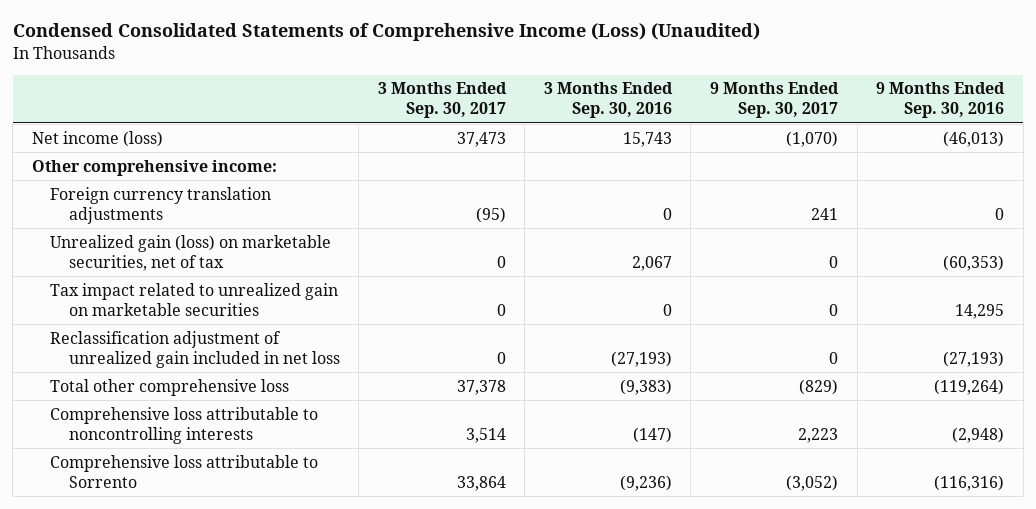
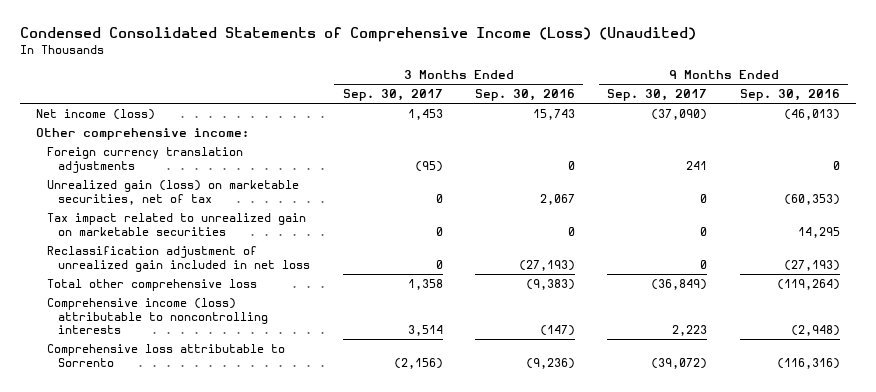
[456,131,506,147] 37,473 -> [407,108,443,120] 1,453
[786,130,839,147] (1,070) -> [651,108,708,120] (37,090)
[456,379,506,395] 37,378 -> [407,278,443,290] 1,358
[799,378,839,395] (829) -> [651,278,708,290] (36,849)
[50,406,319,444] Comprehensive loss attributable to noncontrolling interests -> [47,297,269,335] Comprehensive income (loss) attributable to noncontrolling interests
[456,475,506,491] 33,864 -> [393,357,443,369] (2,156)
[786,474,839,491] (3,052) -> [651,357,708,369] (39,072)

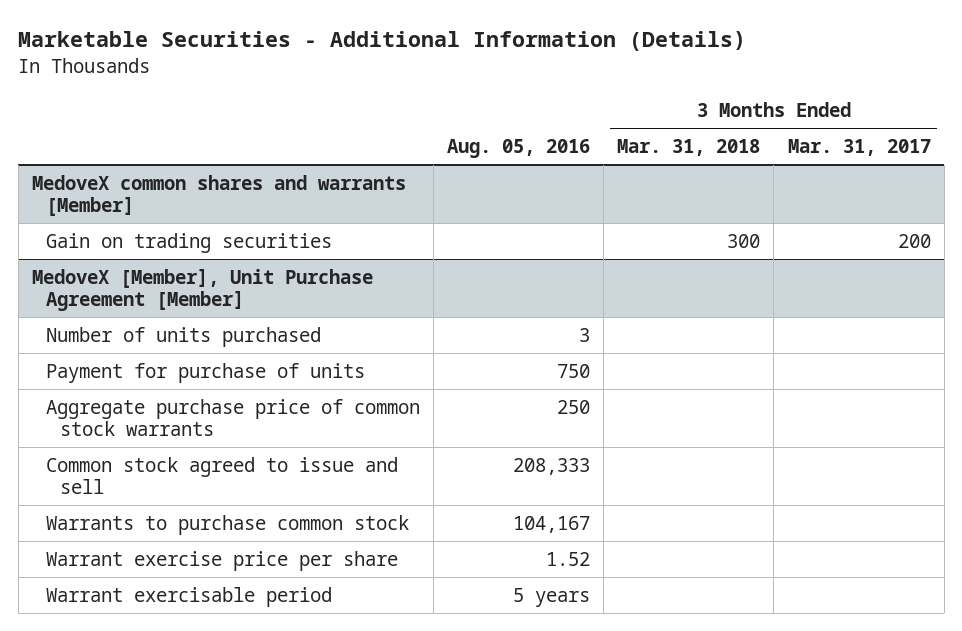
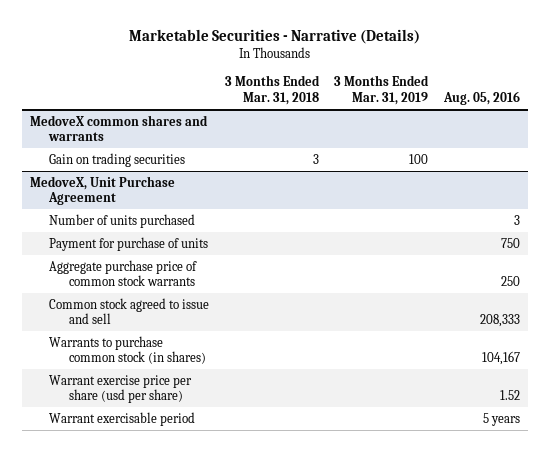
[18,31,747,52] Marketable Securities - Additional Information (Details) -> [128,29,420,45] Marketable Securities - Narrative (Details)
[787,138,931,156] Mar. 31, 2017 -> none
none -> [334,75,430,106] 3 Months Ended Mar. 31, 2019
[31,174,406,216] MedoveX common shares and warrants [Member] -> [29,114,208,142] MedoveX common shares and warrants
[727,233,761,248] 300 -> [312,153,319,164] 3
[31,268,373,311] MedoveX [Member], Unit Purchase Agreement [Member] -> [29,175,175,206] MedoveX, Unit Purchase Agreement
[45,514,409,535] Warrants to purchase common stock -> [49,335,206,365] Warrants to purchase common stock (in shares)
[45,550,398,571] Warrant exercise price per share -> [49,374,193,404] Warrant exercise price per share (usd per share)

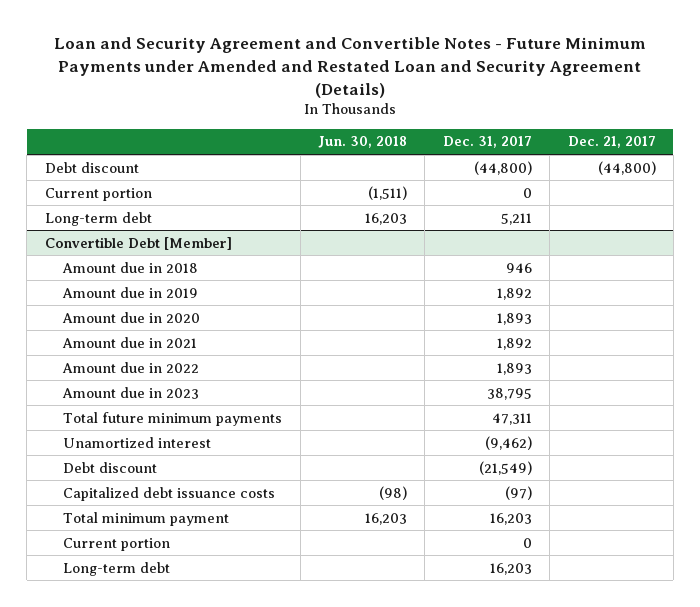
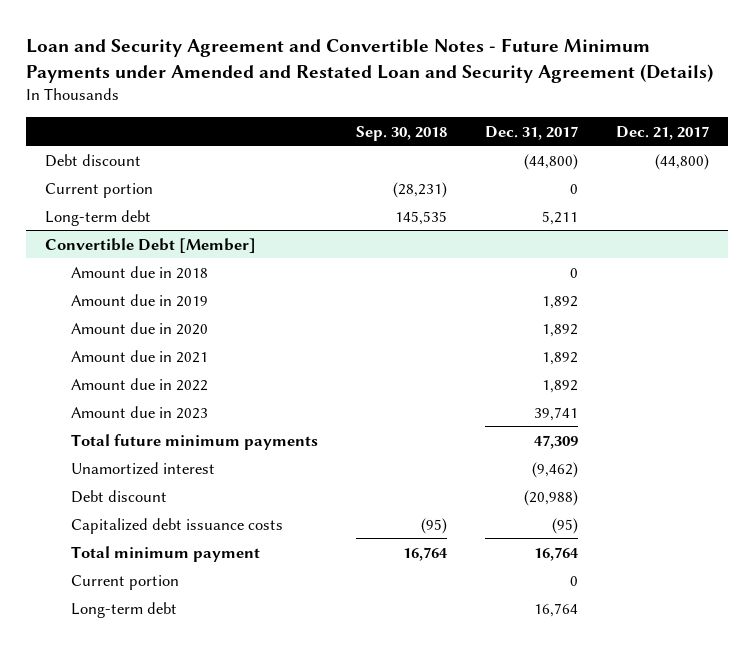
[318,136,408,149] Jun. 30, 2018 -> none
none -> [356,125,448,141] Sep. 30, 2018
[505,262,532,273] 946 -> [570,267,579,278] 0
[496,312,532,325] 1,893 -> [542,323,579,337] 1,892
[496,362,532,375] 1,893 -> [542,379,579,393] 1,892
[486,387,532,400] 38,795 -> [534,406,579,421] 39,741
[491,412,532,425] 47,311 -> [534,434,579,449] 47,309
[478,460,532,475] (21,549) -> [524,489,579,506] (20,988)
[504,485,532,500] (97) -> [552,517,579,534] (95)
[489,512,532,525] 16,203 -> [534,546,580,561] 16,764
[489,562,532,575] 16,203 -> [534,602,579,617] 16,764

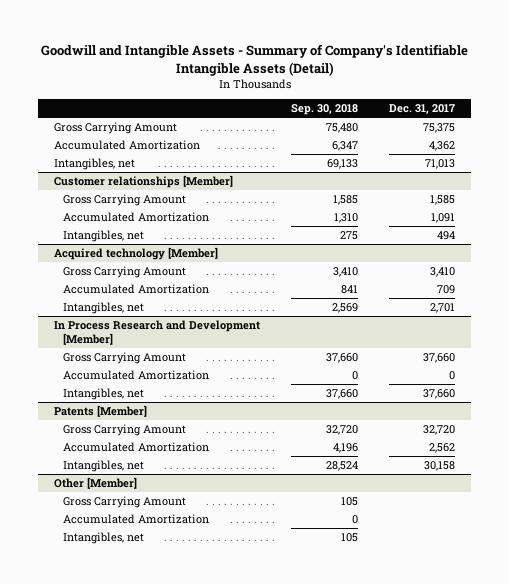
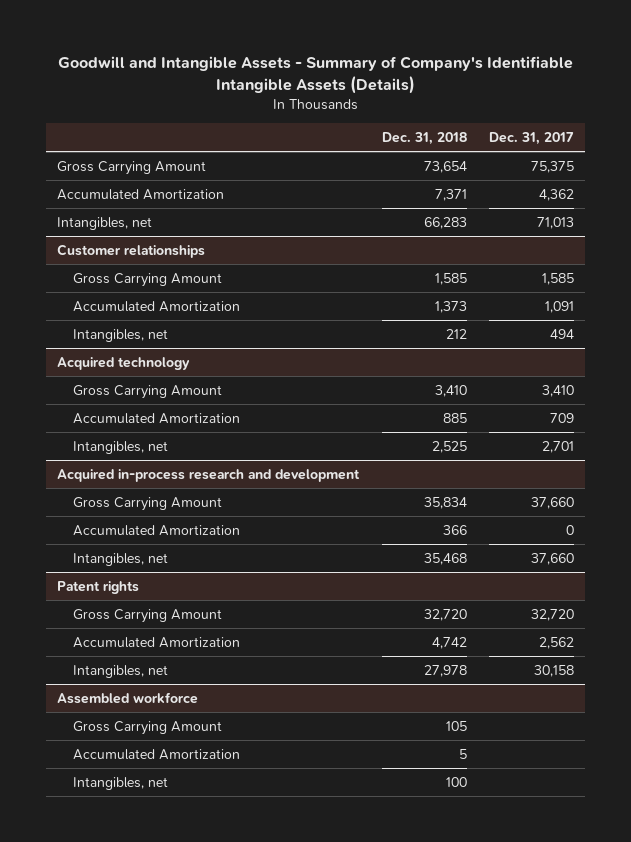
[40,44,468,76] Goodwill and Intangible Assets - Summary of Company's Identifiable Intangible Assets (Detail) -> [57,56,573,95] Goodwill and Intangible Assets - Summary of Company's Identifiable Intangible Assets (Details)
[291,104,359,116] Sep. 30, 2018 -> none
none -> [381,131,467,145] Dec. 31, 2018
[53,175,233,189] Customer relationships [Member] -> [57,243,206,258] Customer relationships
[53,247,218,261] Acquired technology [Member] -> [57,356,191,370] Acquired technology
[53,320,260,345] In Process Research and Development [Member] -> [57,468,361,482] Acquired in-process research and development
[53,405,147,418] Patents [Member] -> [57,580,140,594] Patent rights
[53,477,137,490] Other [Member] -> none
none -> [57,691,199,704] Assembled workforce

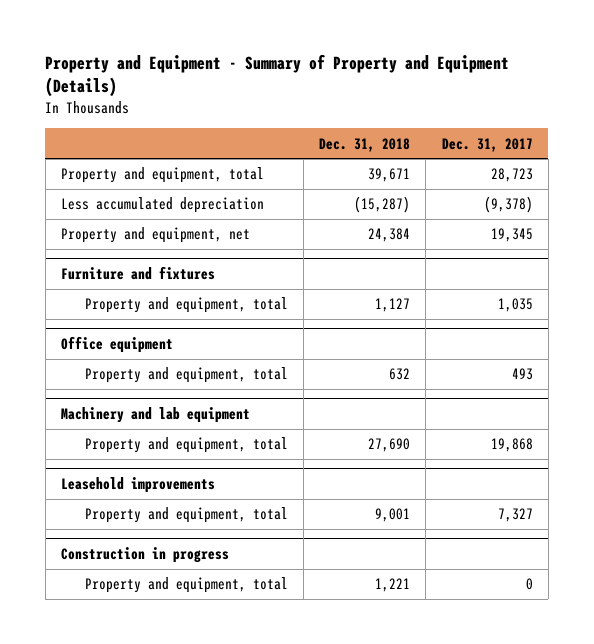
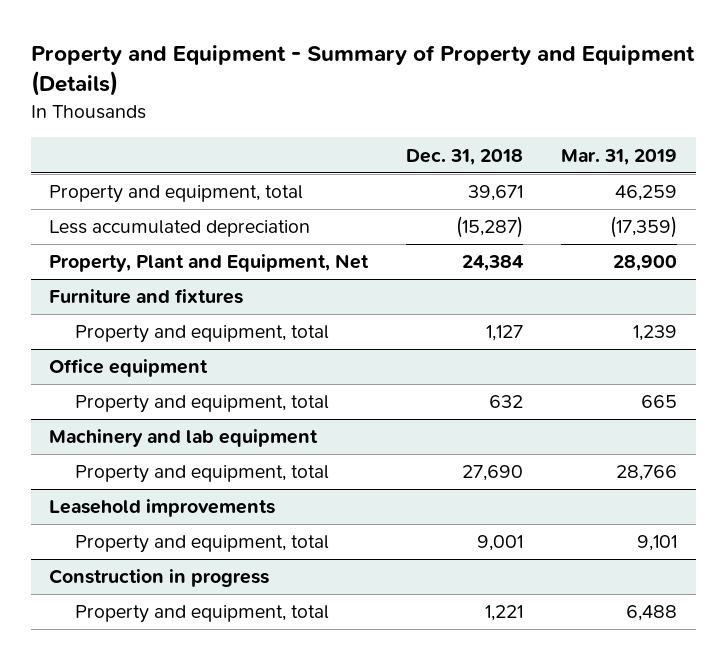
[441,137,533,152] Dec. 31, 2017 -> none
none -> [561,148,678,165] Mar. 31, 2019
[60,227,250,244] Property and equipment, net -> [49,254,370,273] Property, Plant and Equipment, Net

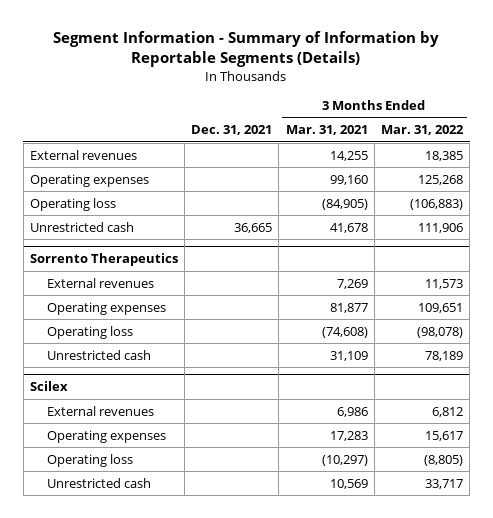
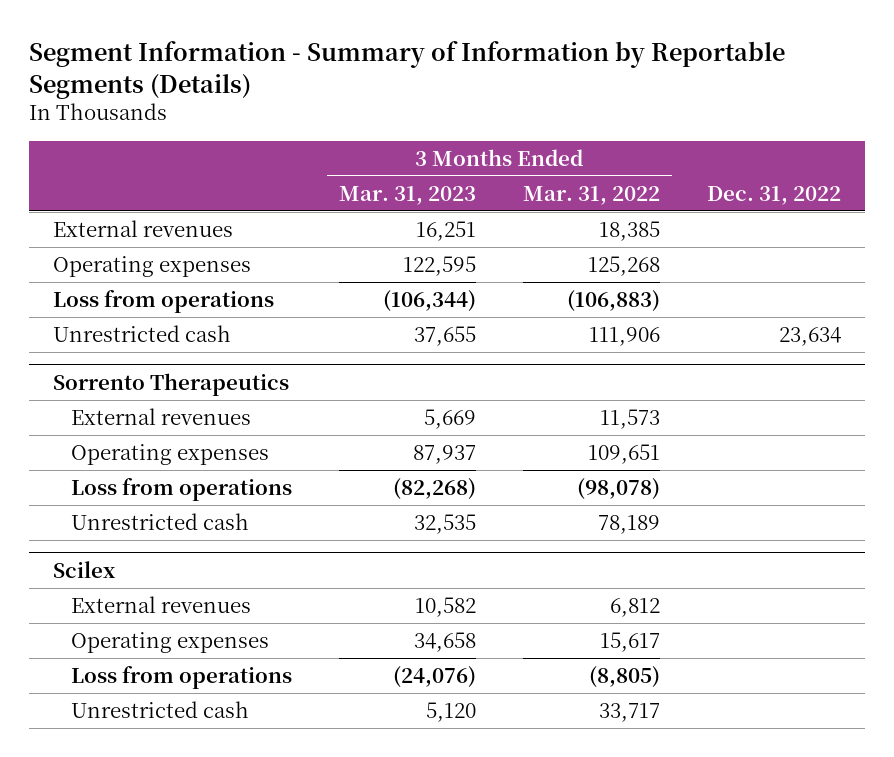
[191,125,273,136] Dec. 31, 2021 -> none
[285,125,368,136] Mar. 31, 2021 -> none
none -> [338,185,476,205] Mar. 31, 2023
none -> [707,185,842,205] Dec. 31, 2022
[29,197,116,211] Operating loss -> [52,289,274,313] Loss from operations
[47,325,134,339] Operating loss -> [70,477,292,501] Loss from operations
[47,453,134,467] Operating loss -> [70,665,292,689] Loss from operations

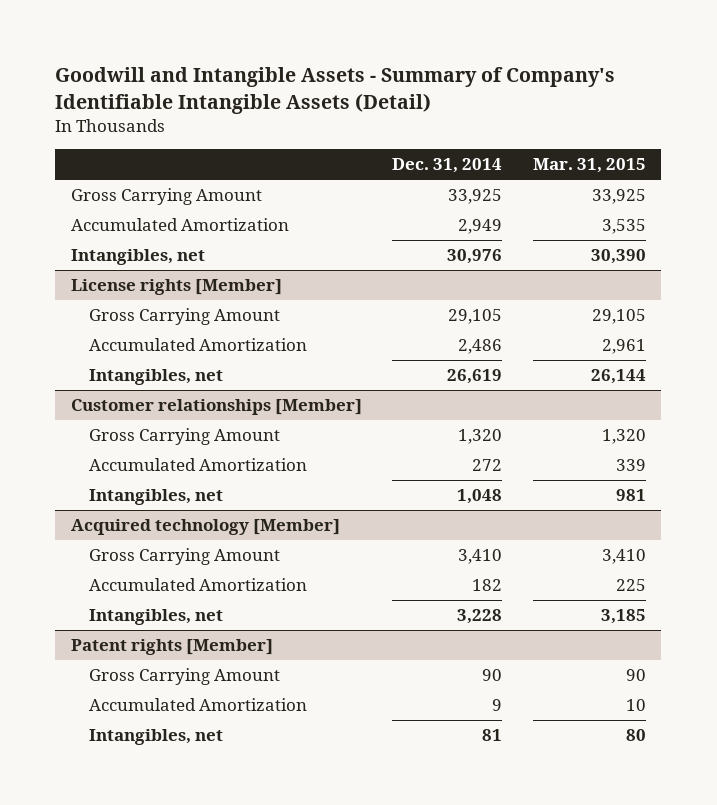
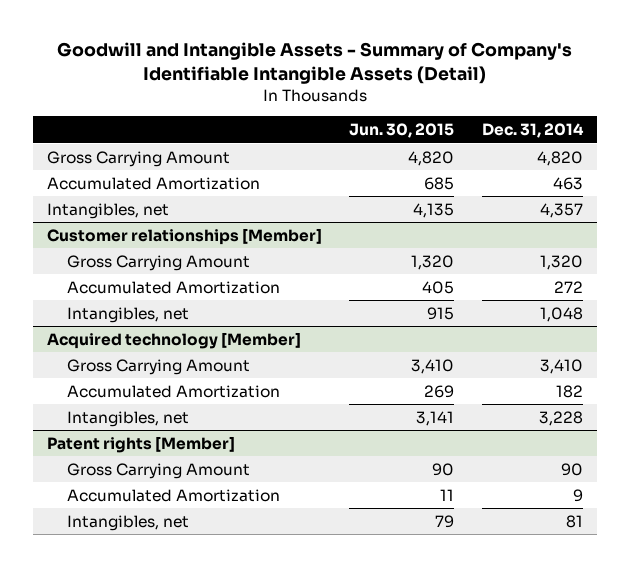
[532,158,646,174] Mar. 31, 2015 -> none
none -> [349,123,455,139] Jun. 30, 2015
[70,279,282,296] License rights [Member] -> none
[88,308,280,326] Gross Carrying Amount -> none
[88,338,307,352] Accumulated Amortization -> none
[88,369,223,386] Intangibles, net -> none
[448,189,503,205] 33,925 -> [537,150,584,166] 4,820
[458,219,503,235] 2,949 -> [553,176,584,190] 463
[447,249,503,265] 30,976 -> [540,202,584,218] 4,357

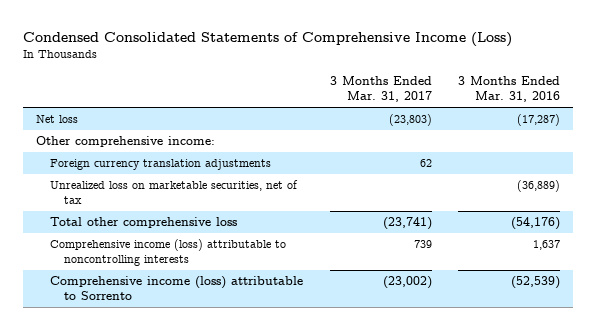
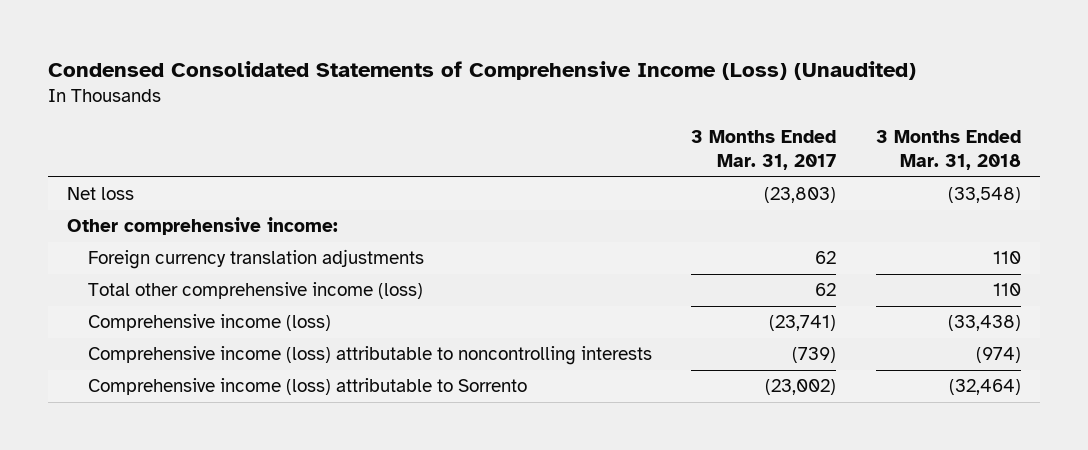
[23,31,513,47] Condensed Consolidated Statements of Comprehensive Income (Loss) -> [47,60,916,80] Condensed Consolidated Statements of Comprehensive Income (Loss) (Unaudited)
[457,76,560,103] 3 Months Ended Mar. 31, 2016 -> none
none -> [875,130,1021,171] 3 Months Ended Mar. 31, 2018
[50,180,299,205] Unrealized loss on marketable securities, net of tax -> none
none -> [87,282,423,300] Total other comprehensive income (loss)
[50,217,238,229] Total other comprehensive loss -> [87,314,331,332] Comprehensive income (loss)
[413,240,432,249] 739 -> [792,347,837,364] (739)

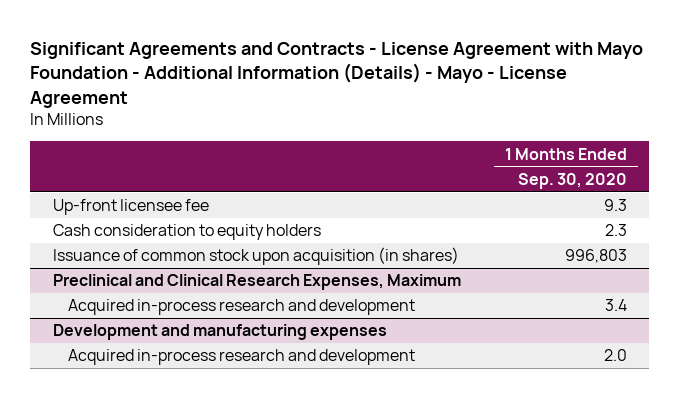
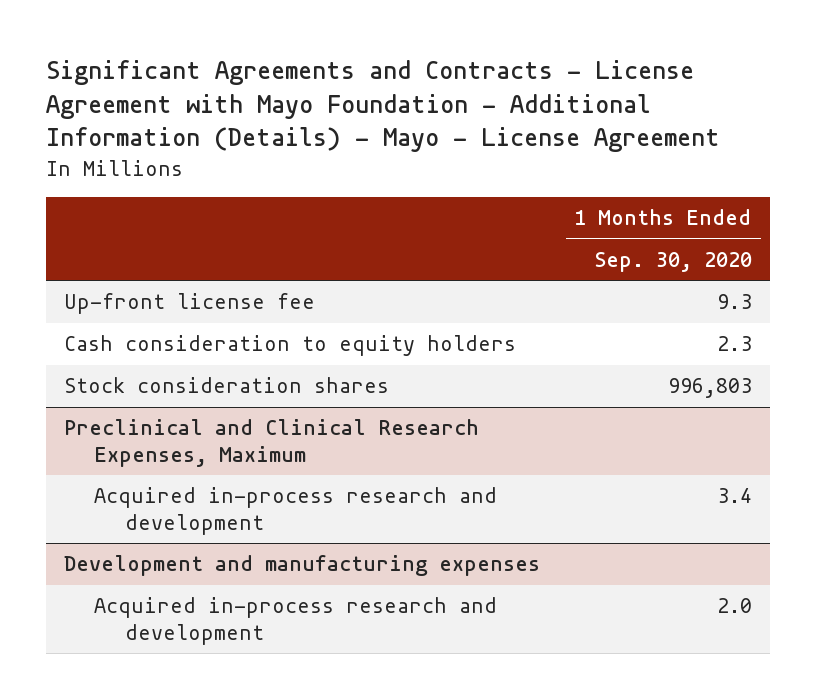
[52,199,209,216] Up-front licensee fee -> [63,293,315,315] Up-front license fee
[52,247,459,266] Issuance of common stock upon acquisition (in shares) -> [63,377,389,394] Stock consideration shares

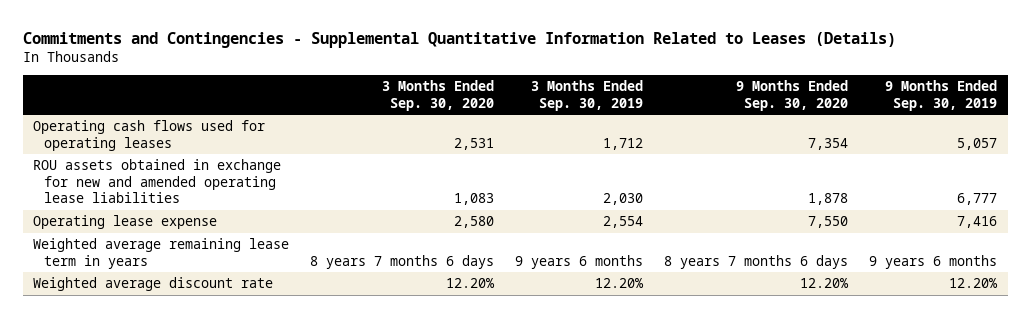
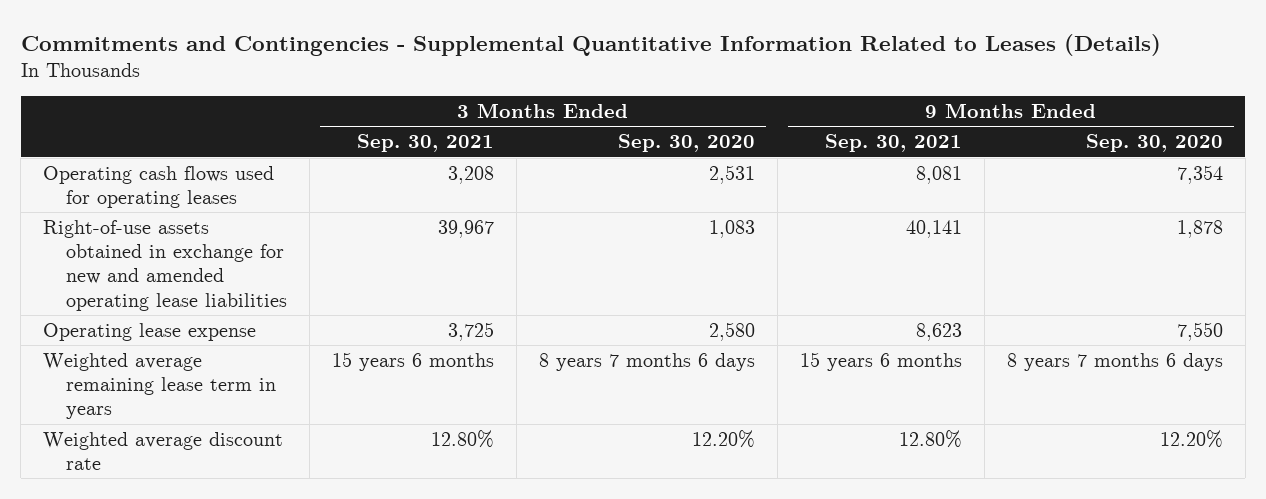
[531,80,644,112] 3 Months Ended Sep. 30, 2019 -> none
[885,80,998,112] 9 Months Ended Sep. 30, 2019 -> none
none -> [356,134,494,153] Sep. 30, 2021
none -> [824,134,962,153] Sep. 30, 2021
[33,159,282,204] ROU assets obtained in exchange for new and amended operating lease liabilities -> [43,219,287,311] Right-of-use assets obtained in exchange for new and amended operating lease liabilities

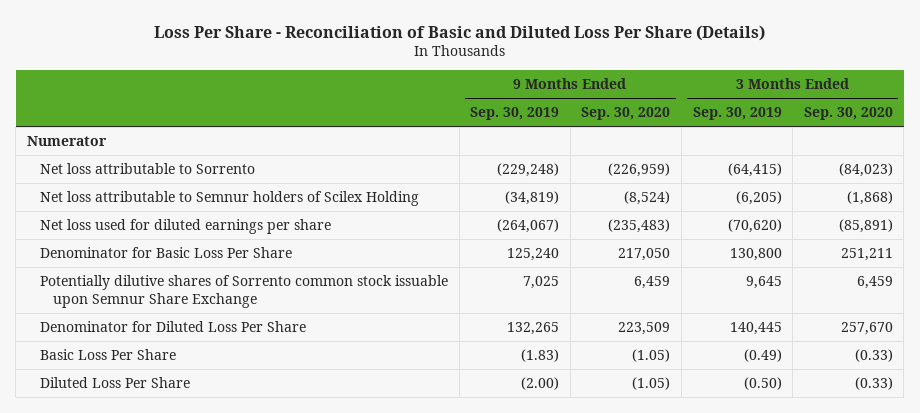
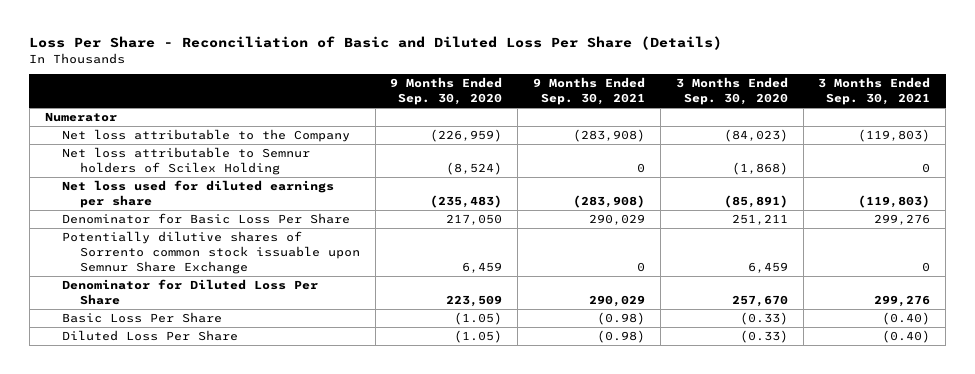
[470,107,560,121] Sep. 30, 2019 -> none
[692,107,782,121] Sep. 30, 2019 -> none
none -> [533,77,646,106] 9 Months Ended Sep. 30, 2021
none -> [818,77,931,106] 3 Months Ended Sep. 30, 2021
[39,162,255,174] Net loss attributable to Sorrento -> [62,129,351,143] Net loss attributable to the Company

